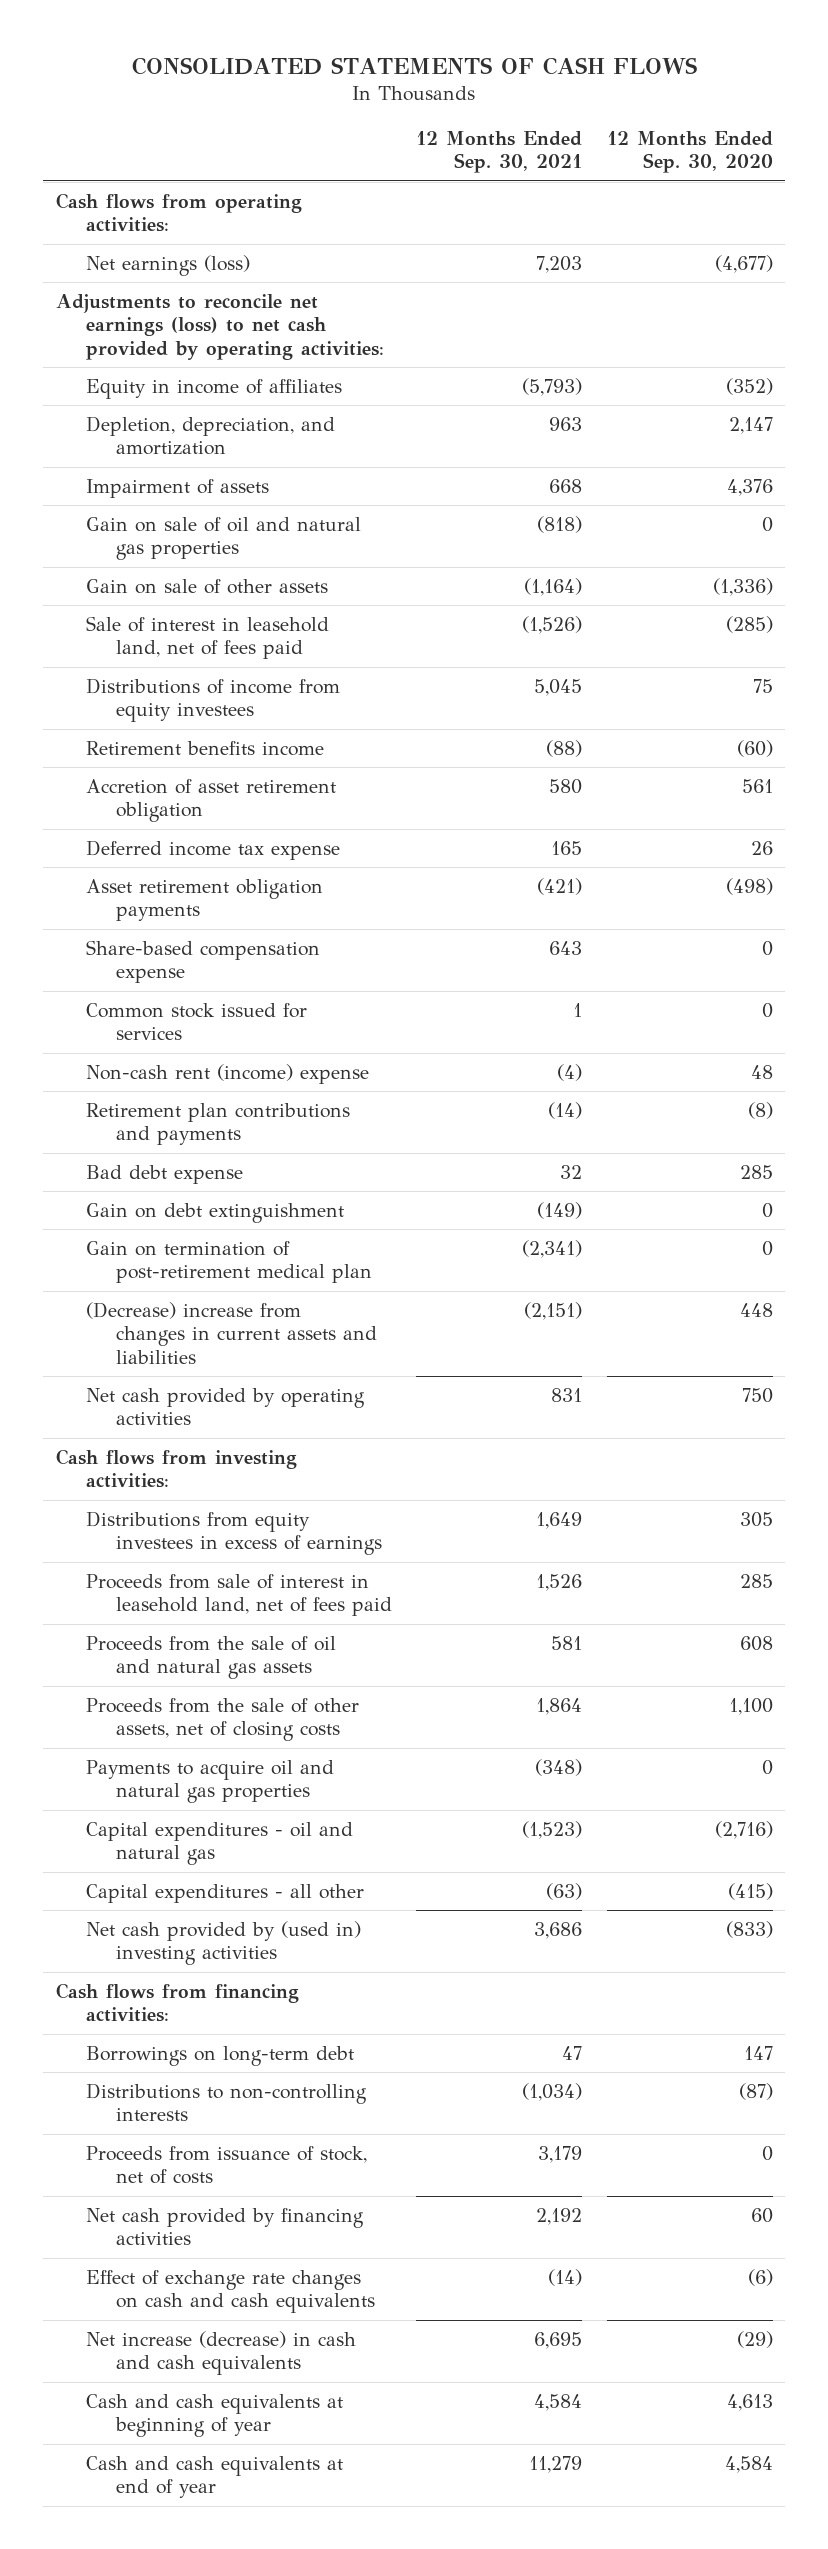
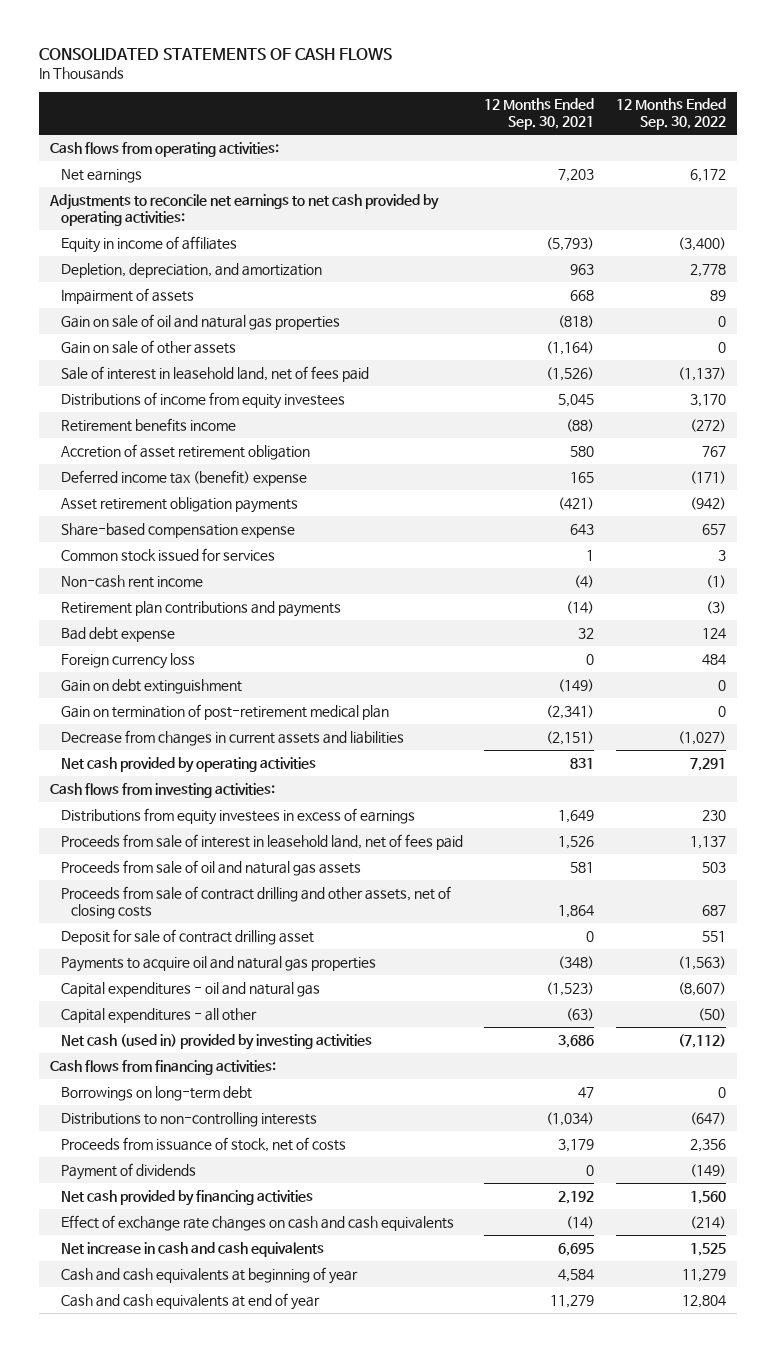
[606,130,773,174] 12 Months Ended Sep. 30, 2020 -> none
none -> [616,98,727,131] 12 Months Ended Sep. 30, 2022
[85,254,250,276] Net earnings (loss) -> [60,168,142,183] Net earnings
[55,293,384,360] Adjustments to reconcile net earnings (loss) to net cash provided by operating activities: -> [49,193,440,226] Adjustments to reconcile net earnings to net cash provided by operating activities:
[85,839,340,860] Deferred income tax expense -> [60,469,307,486] Deferred income tax (benefit) expense
[85,1063,369,1084] Non-cash rent (income) expense -> [60,574,203,588] Non-cash rent income
none -> [60,652,195,669] Foreign currency loss
[85,1301,377,1364] (Decrease) increase from changes in current assets and liabilities -> [60,729,404,746] Decrease from changes in current assets and liabilities
[85,1635,336,1680] Proceeds from the sale of oil and natural gas assets -> [60,859,361,876] Proceeds from sale of oil and natural gas assets
[85,1697,359,1742] Proceeds from the sale of other assets, net of closing costs -> [60,885,451,919] Proceeds from sale of contract drilling and other assets, net of closing costs
none -> [60,928,314,945] Deposit for sale of contract drilling asset
[85,1920,361,1966] Net cash provided by (used in) investing activities -> [60,1033,372,1050] Net cash (used in) provided by investing activities
none -> [60,1162,196,1180] Payment of dividends
[85,2330,356,2376] Net increase (decrease) in cash and cash equivalents -> [60,1241,324,1257] Net increase in cash and cash equivalents

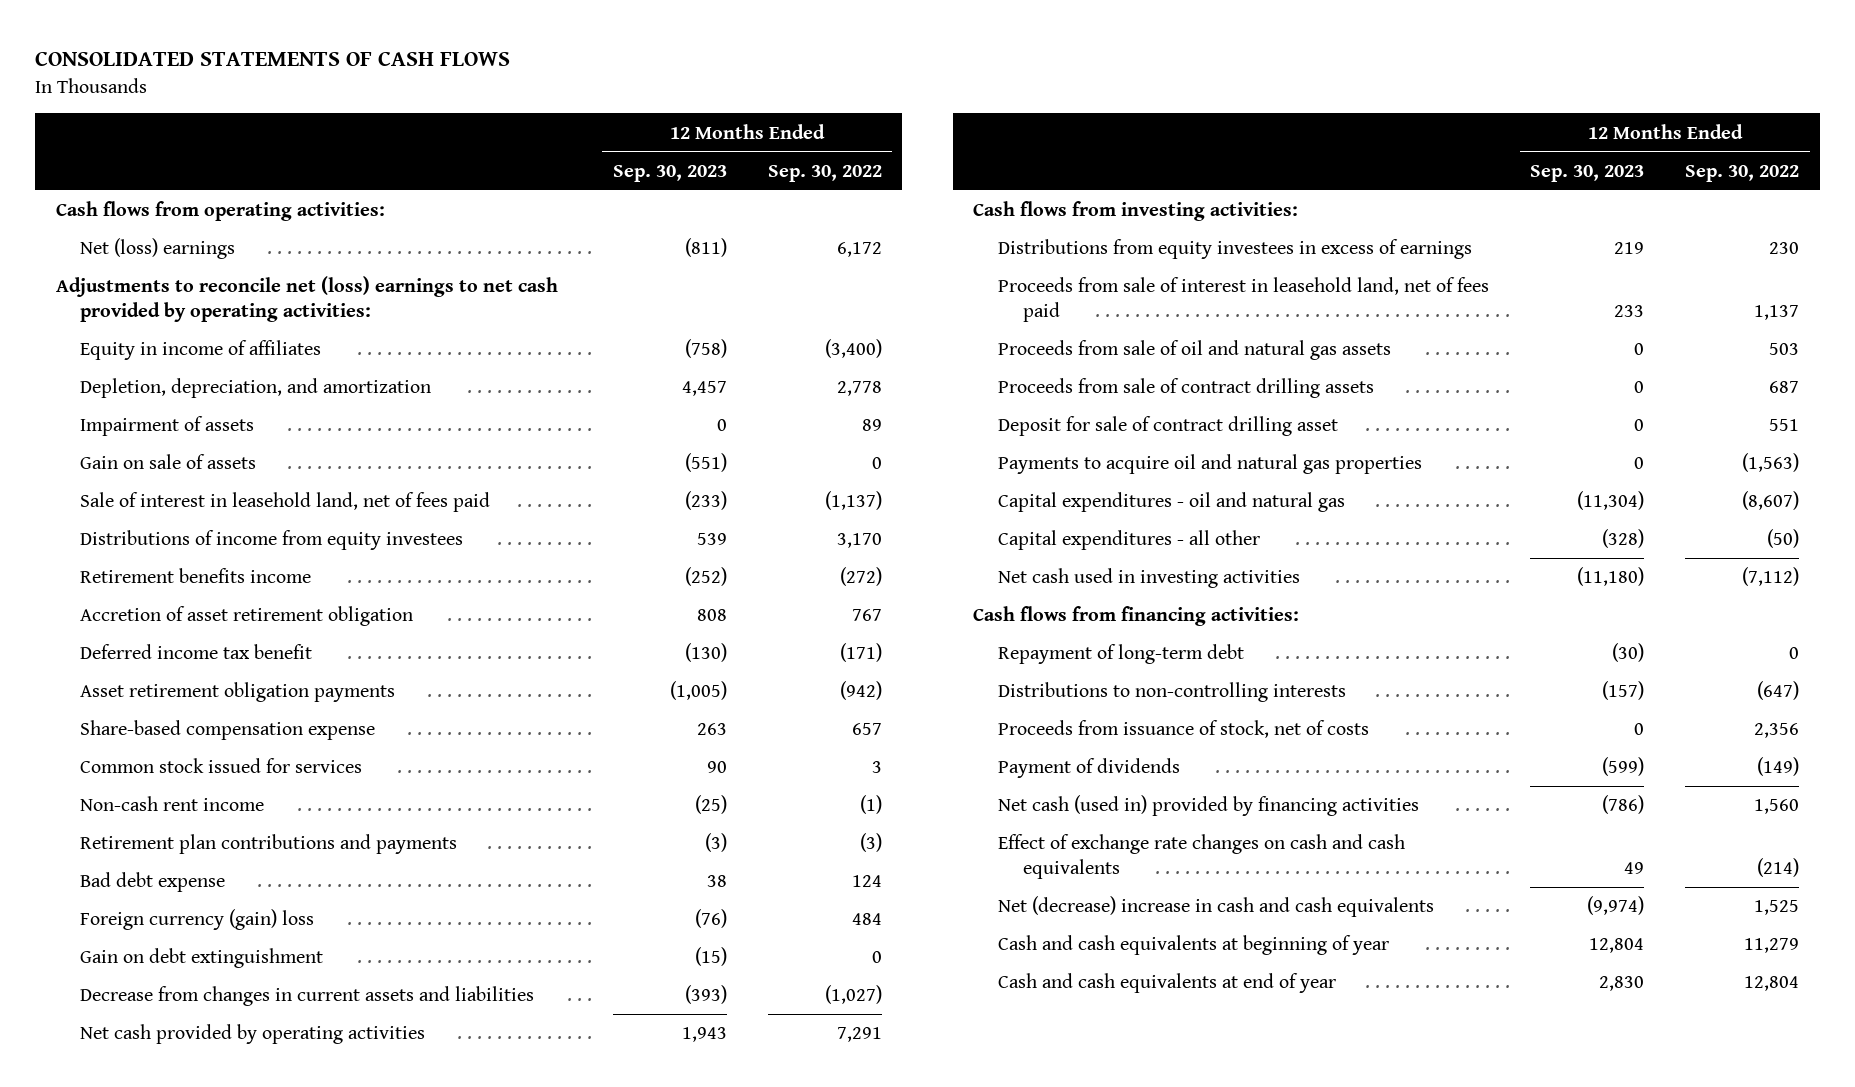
[484,98,595,131] 12 Months Ended Sep. 30, 2021 -> none
none -> [612,164,727,182] Sep. 30, 2023
[60,168,142,183] Net earnings -> [80,238,236,260] Net (loss) earnings
[49,193,440,226] Adjustments to reconcile net earnings to net cash provided by operating activities: -> [55,276,558,322] Adjustments to reconcile net (loss) earnings to net cash provided by operating activities:
[60,313,340,330] Gain on sale of oil and natural gas properties -> none
[60,339,236,354] Gain on sale of other assets -> [80,454,257,470] Gain on sale of assets
[60,469,307,486] Deferred income tax (benefit) expense -> [80,644,313,660] Deferred income tax benefit
[60,652,195,669] Foreign currency loss -> [80,909,315,931] Foreign currency (gain) loss
[60,703,389,720] Gain on termination of post-retirement medical plan -> none
[60,885,451,919] Proceeds from sale of contract drilling and other assets, net of closing costs -> [997,378,1374,399] Proceeds from sale of contract drilling assets
[60,1033,372,1050] Net cash (used in) provided by investing activities -> [997,568,1300,589] Net cash used in investing activities
[60,1085,252,1101] Borrowings on long-term debt -> none
none -> [997,644,1244,665] Repayment of long-term debt
[60,1189,313,1206] Net cash provided by financing activities -> [997,795,1419,817] Net cash (used in) provided by financing activities
[60,1241,324,1257] Net increase in cash and cash equivalents -> [997,896,1434,918] Net (decrease) increase in cash and cash equivalents

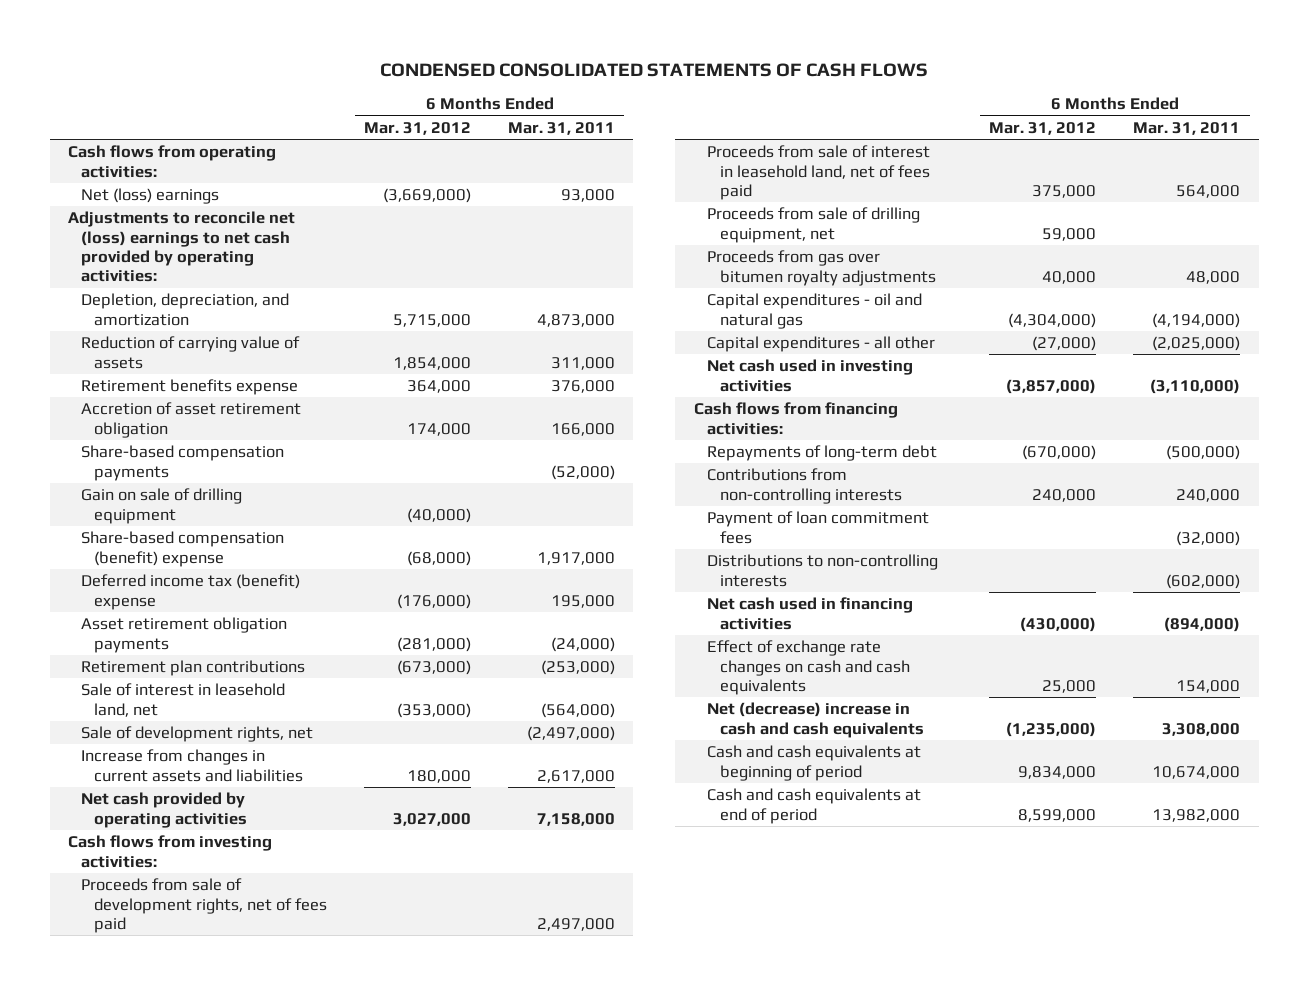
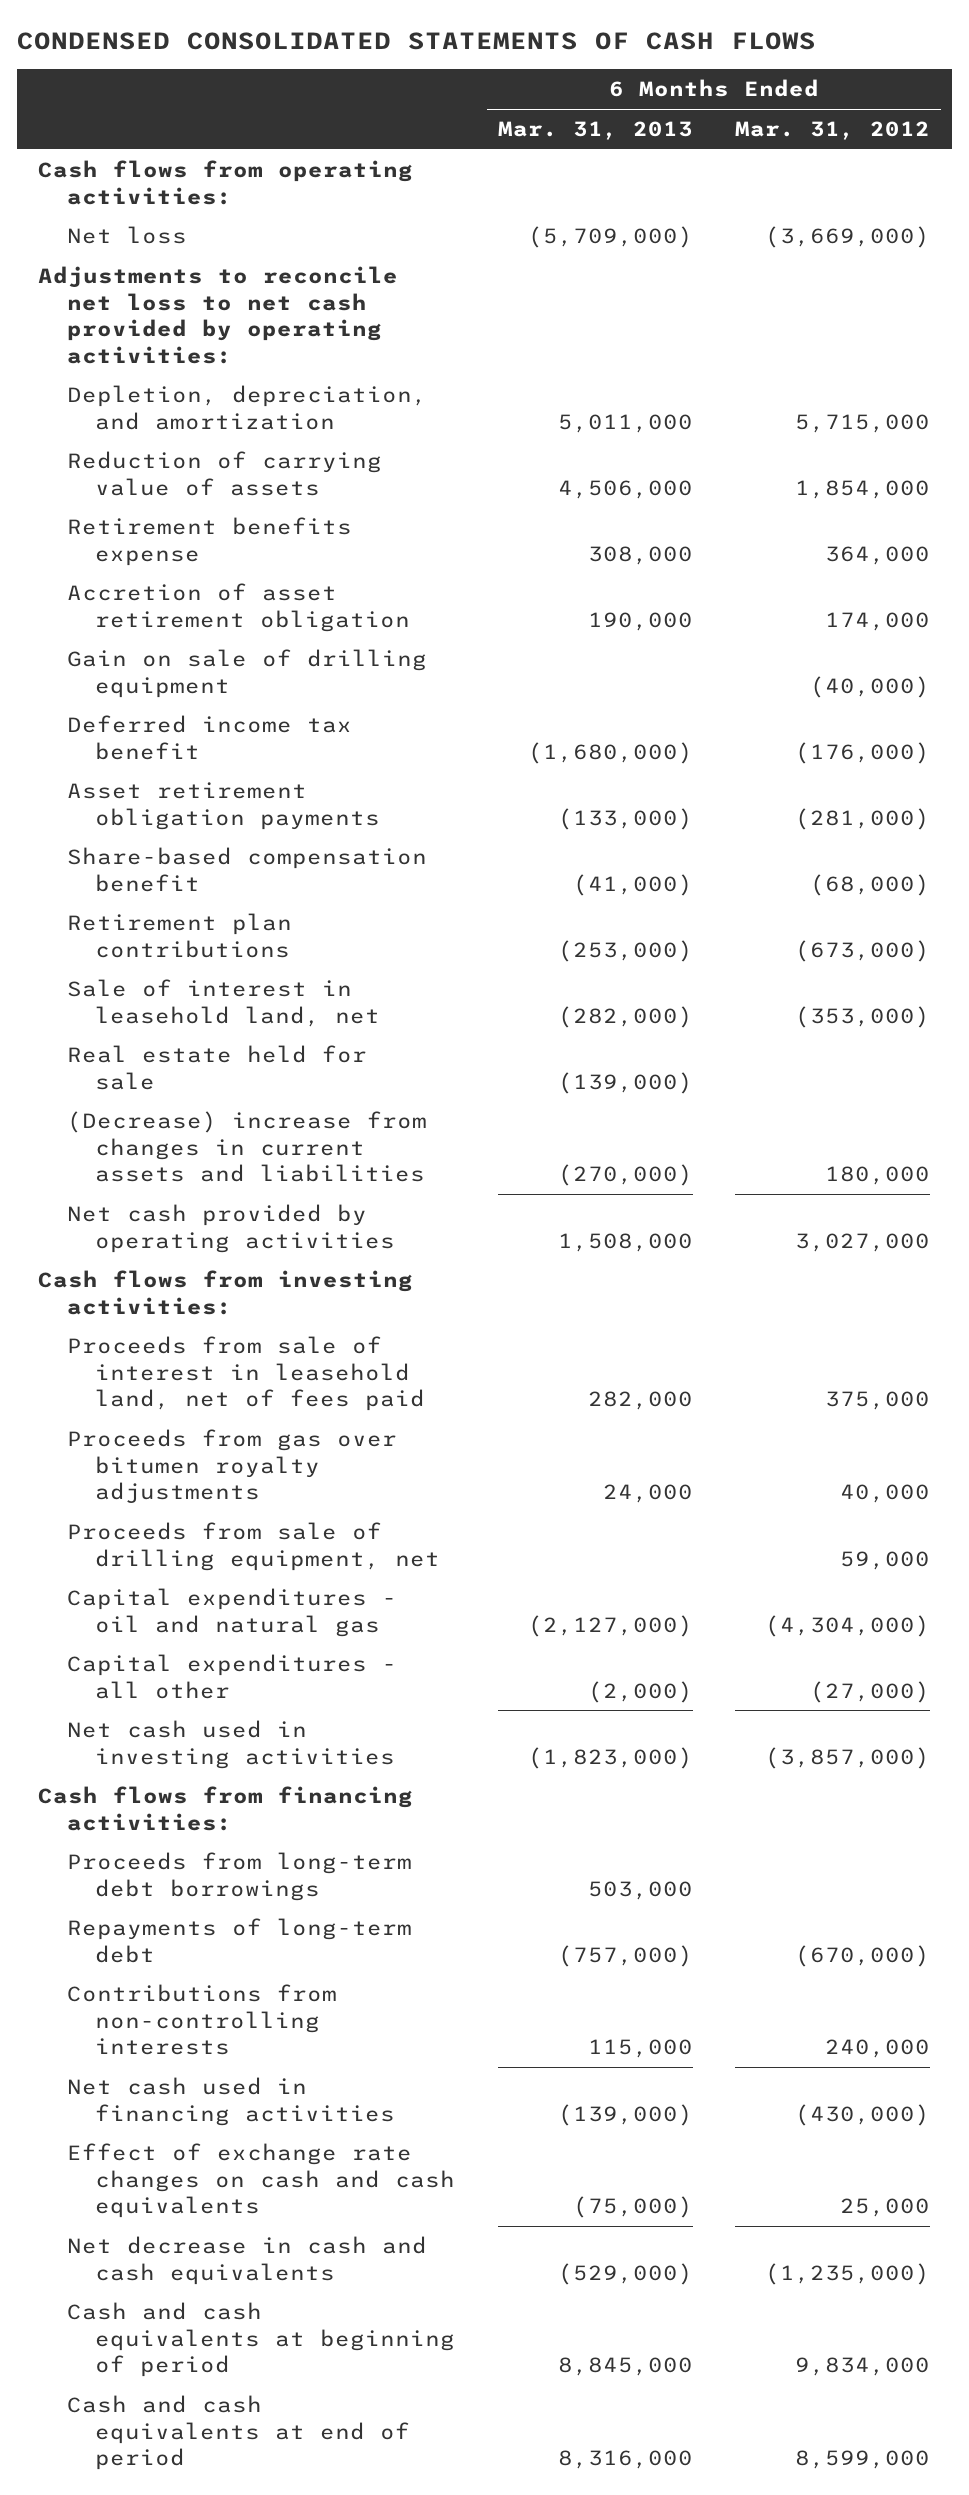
[507,121,615,135] Mar. 31, 2011 -> none
none -> [497,121,693,141] Mar. 31, 2013
[81,188,220,205] Net (loss) earnings -> [66,226,187,245] Net loss
[68,211,296,283] Adjustments to reconcile net (loss) earnings to net cash provided by operating activities: -> [38,266,399,364] Adjustments to reconcile net loss to net cash provided by operating activities:
[81,445,285,481] Share-based compensation payments -> none
[81,531,285,567] Share-based compensation (benefit) expense -> none
[81,574,301,610] Deferred income tax (benefit) expense -> [66,715,352,760] Deferred income tax benefit
none -> [66,847,427,892] Share-based compensation benefit
[81,726,314,743] Sale of development rights, net -> none
none -> [66,1045,367,1090] Real estate held for sale
[81,749,304,782] Increase from changes in current assets and liabilities -> [66,1111,427,1183] (Decrease) increase from changes in current assets and liabilities
[81,878,328,933] Proceeds from sale of development rights, net of fees paid -> none
[706,207,920,243] Proceeds from sale of drilling equipment, net -> [66,1522,440,1571] Proceeds from sale of drilling equipment, net
none -> [66,1852,412,1901] Proceeds from long-term debt borrowings
[706,511,929,544] Payment of loan commitment fees -> none
[706,554,938,587] Distributions to non-controlling interests -> none
[706,702,924,738] Net (decrease) increase in cash and cash equivalents -> [66,2236,427,2285] Net decrease in cash and cash equivalents

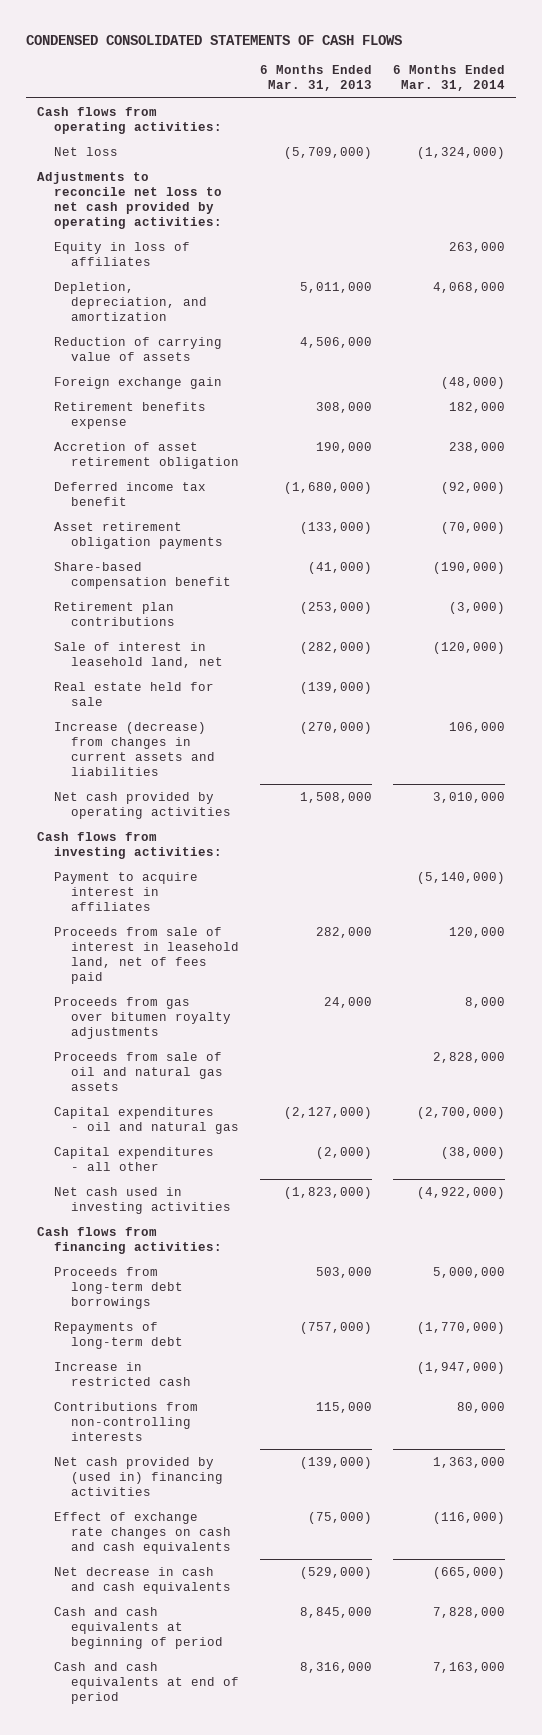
[735,121,931,141] Mar. 31, 2012 -> none
none -> [393,65,506,92] 6 Months Ended Mar. 31, 2014
none -> [53,241,190,266] Equity in loss of affiliates
none -> [53,376,222,389] Foreign exchange gain
[66,649,427,698] Gain on sale of drilling equipment -> none
[66,1111,427,1183] (Decrease) increase from changes in current assets and liabilities -> [53,721,215,776] Increase (decrease) from changes in current assets and liabilities
none -> [53,871,198,911] Payment to acquire interest in affiliates
[66,1522,440,1571] Proceeds from sale of drilling equipment, net -> none
none -> [53,1051,223,1091] Proceeds from sale of oil and natural gas assets
none -> [53,1361,191,1386] Increase in restricted cash
[66,2077,395,2126] Net cash used in financing activities -> [53,1456,223,1496] Net cash provided by (used in) financing activities

